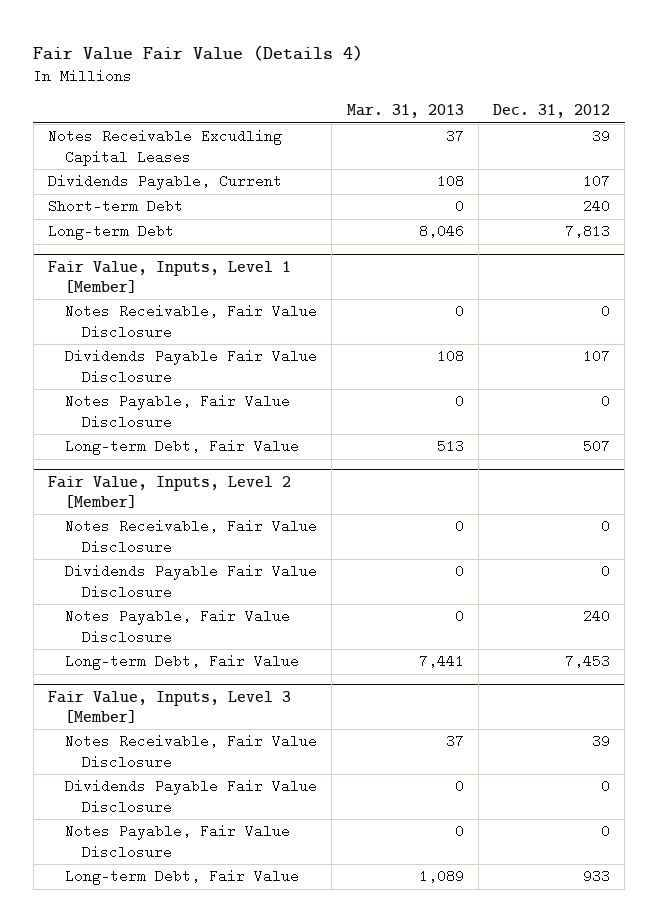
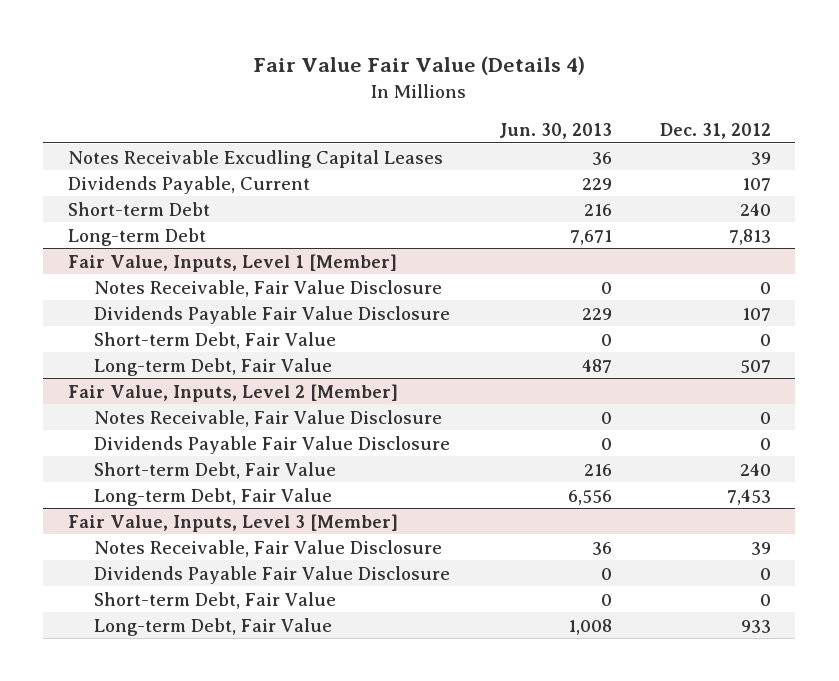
[346,104,464,119] Mar. 31, 2013 -> none
none -> [498,122,612,139] Jun. 30, 2013
[65,394,291,429] Notes Payable, Fair Value Disclosure -> none
none -> [94,331,337,349] Short-term Debt, Fair Value
[65,609,291,644] Notes Payable, Fair Value Disclosure -> none
none -> [94,461,337,479] Short-term Debt, Fair Value
[65,824,291,859] Notes Payable, Fair Value Disclosure -> none
none -> [94,591,337,609] Short-term Debt, Fair Value

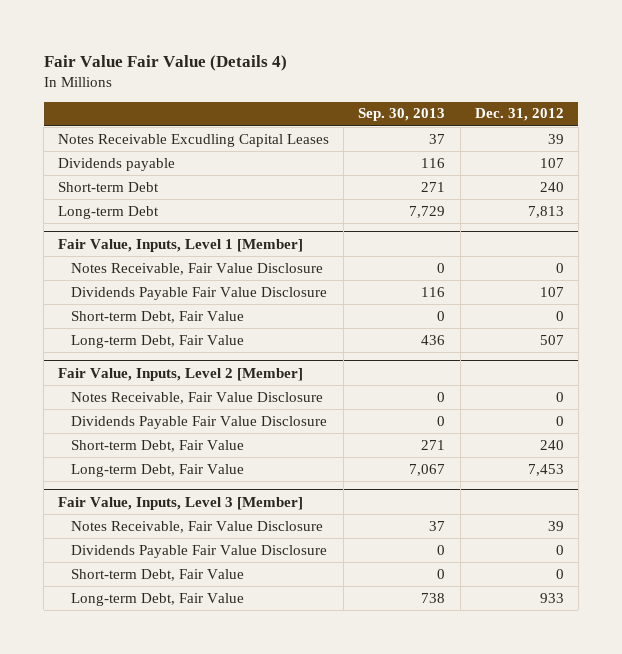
[498,122,612,139] Jun. 30, 2013 -> none
none -> [358,108,446,122] Sep. 30, 2013
[67,175,310,194] Dividends Payable, Current -> [58,157,176,171] Dividends payable

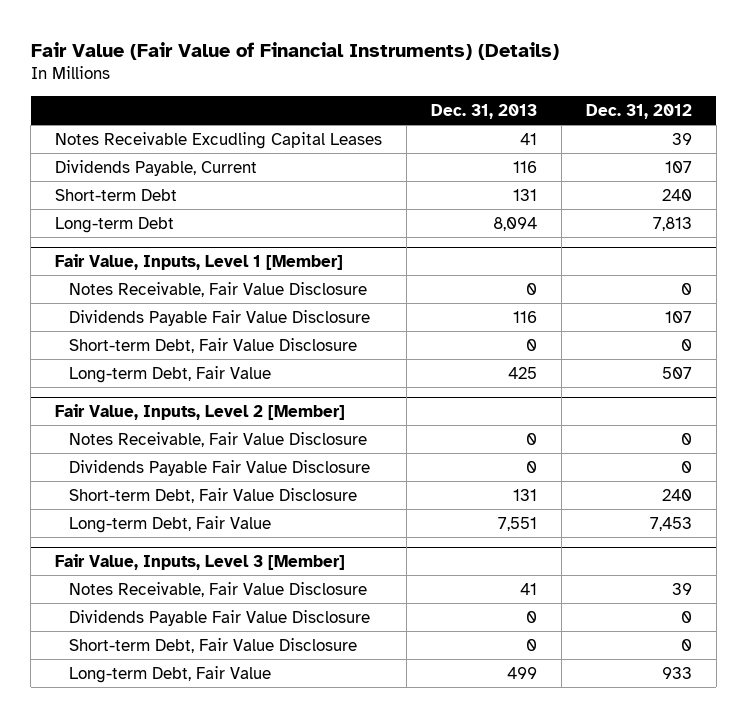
[43,54,287,71] Fair Value Fair Value (Details 4) -> [30,41,559,60] Fair Value (Fair Value of Financial Instruments) (Details)
[358,108,446,122] Sep. 30, 2013 -> none
none -> [430,103,537,119] Dec. 31, 2013
[58,157,176,171] Dividends payable -> [55,159,258,176] Dividends Payable, Current
[71,310,245,323] Short-term Debt, Fair Value -> [69,337,358,353] Short-term Debt, Fair Value Disclosure
[71,439,245,452] Short-term Debt, Fair Value -> [69,487,358,503] Short-term Debt, Fair Value Disclosure
[71,568,245,581] Short-term Debt, Fair Value -> [69,637,358,653] Short-term Debt, Fair Value Disclosure

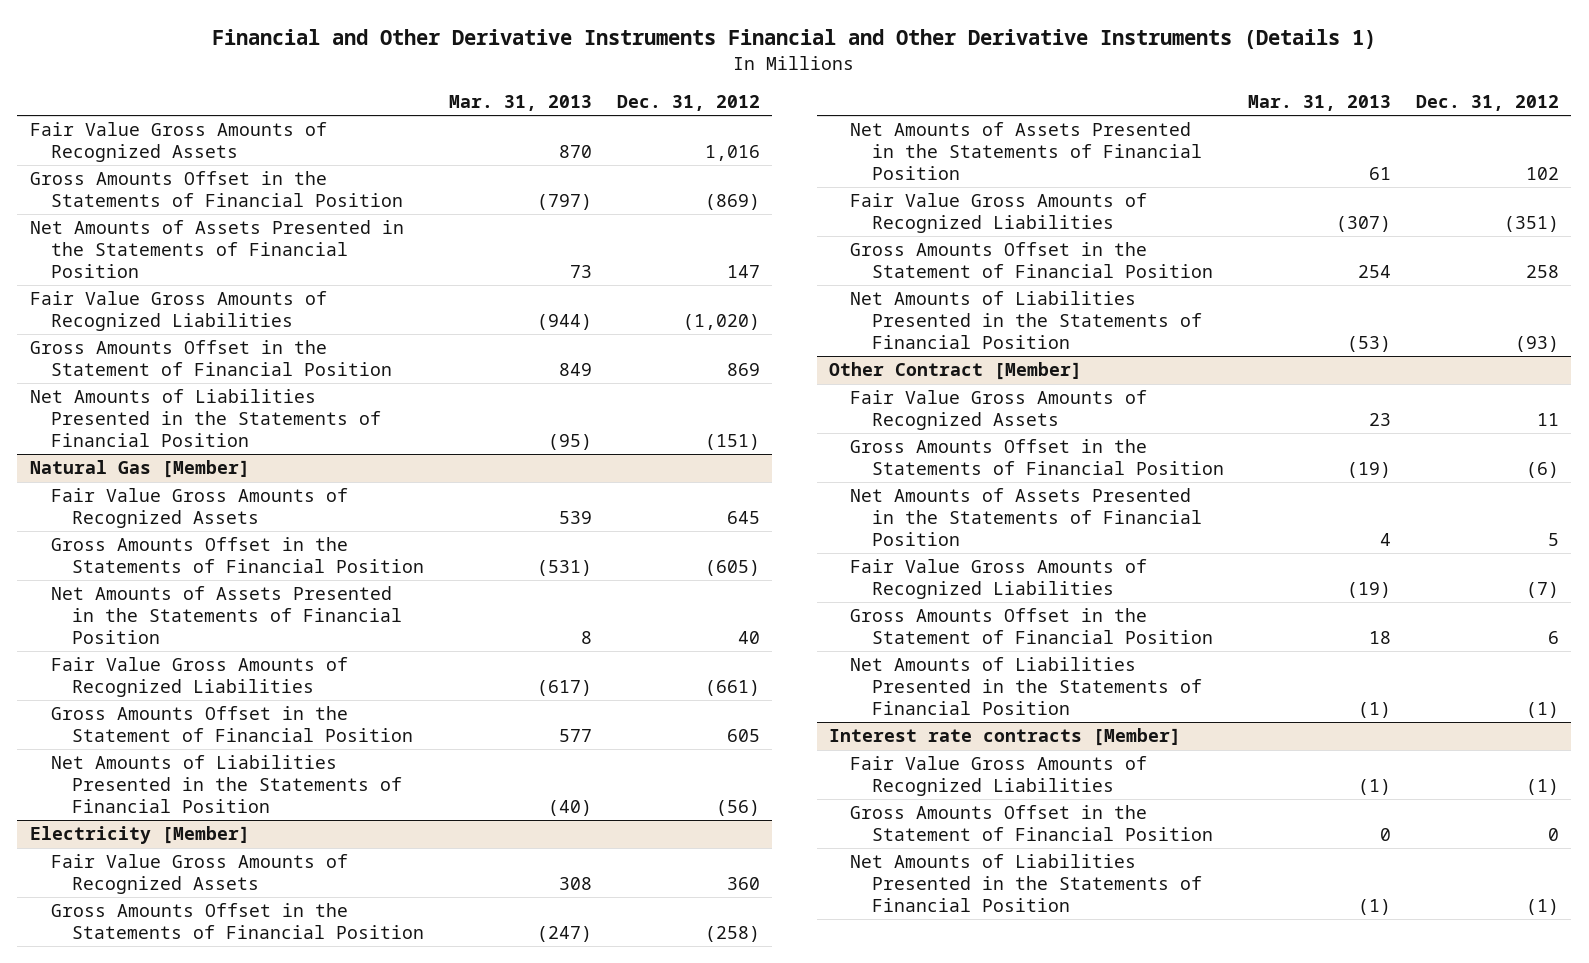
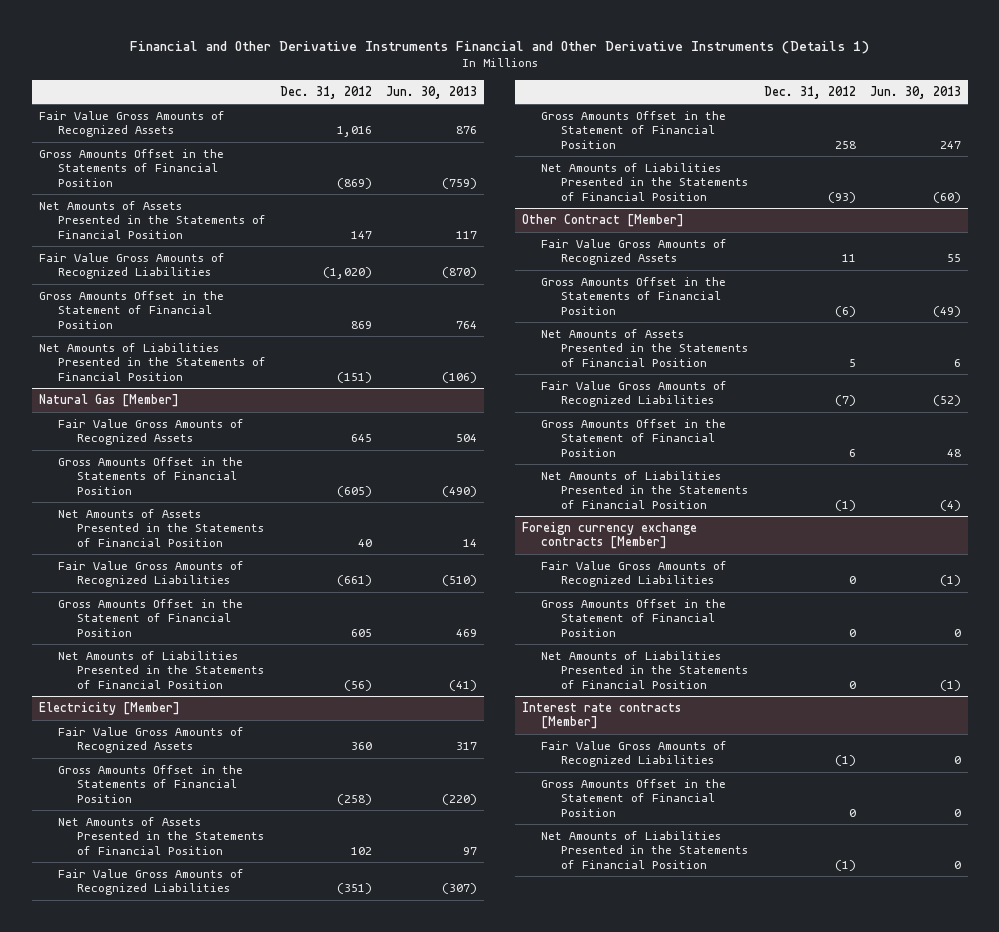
[449,94,593,111] Mar. 31, 2013 -> none
none -> [386,85,478,99] Jun. 30, 2013
none -> [522,522,698,550] Foreign currency exchange contracts [Member]
none -> [541,561,728,588] Fair Value Gross Amounts of Recognized Liabilities
none -> [541,599,727,637] Gross Amounts Offset in the Statement of Financial Position
none -> [541,651,748,689] Net Amounts of Liabilities Presented in the Statements of Financial Position

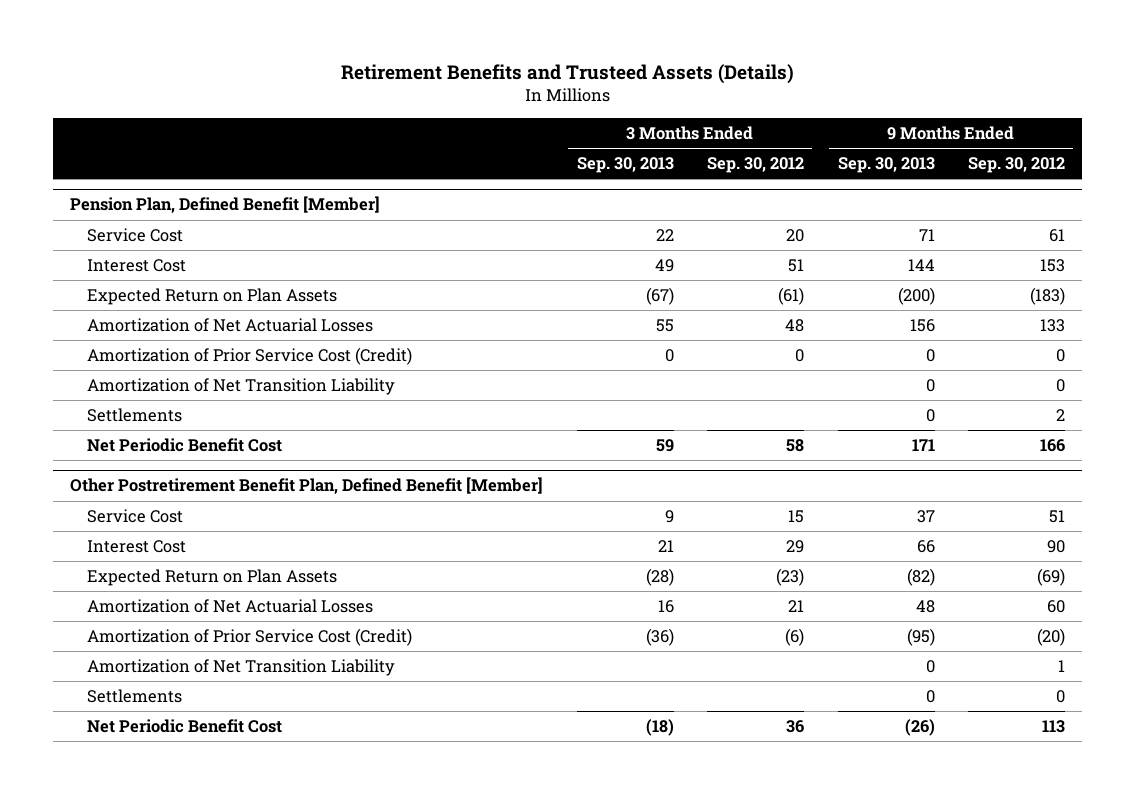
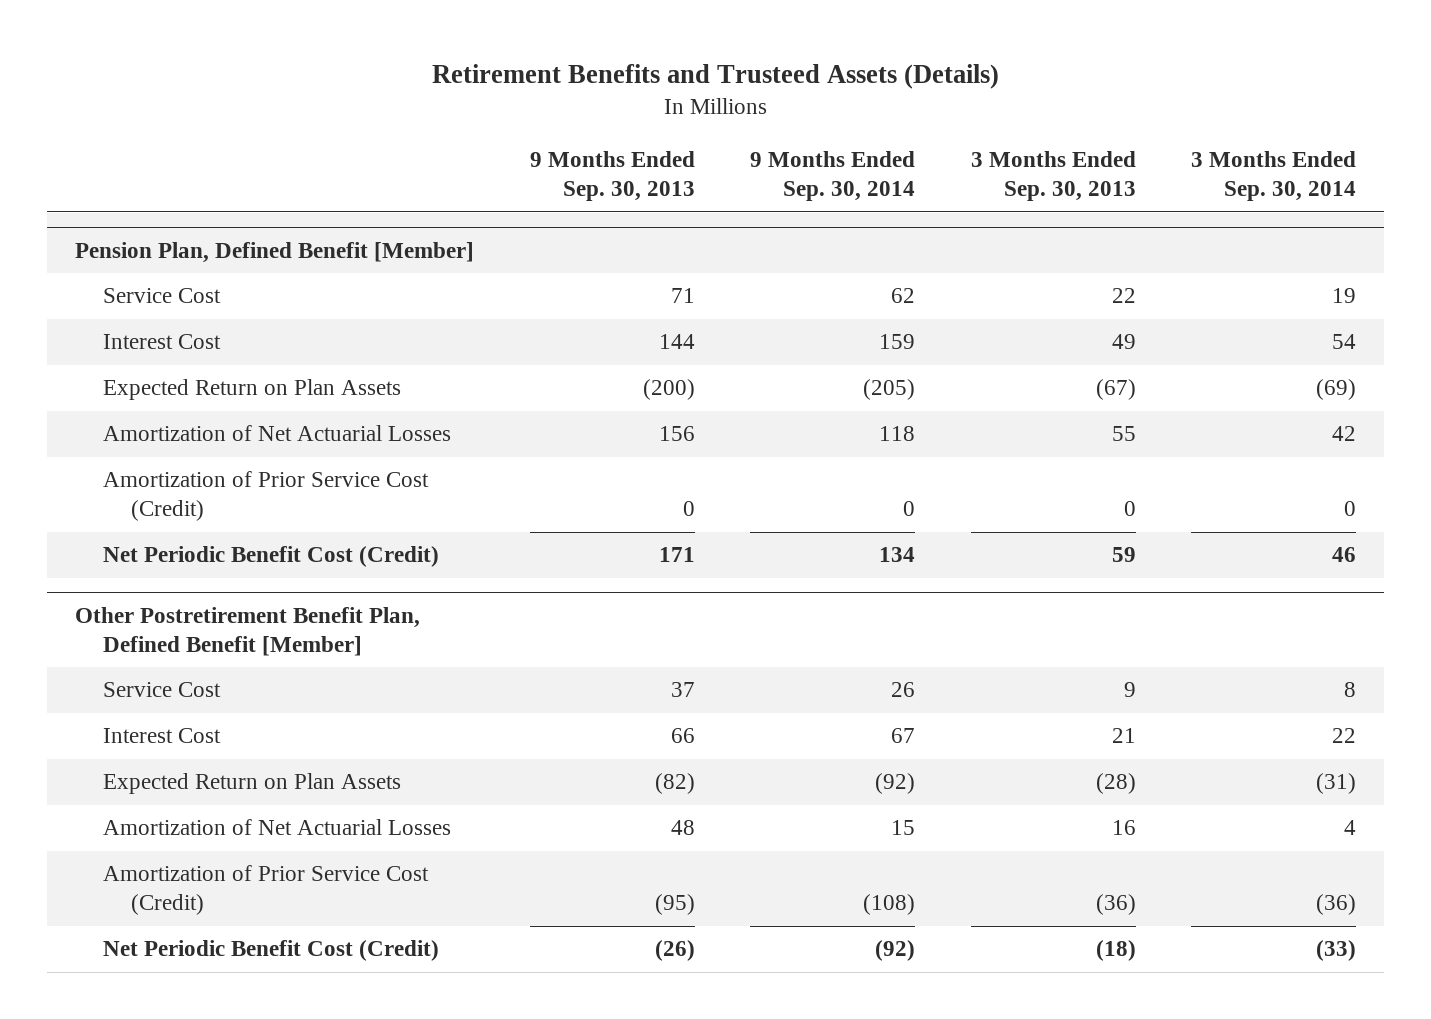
[707,157,805,174] Sep. 30, 2012 -> none
[967,157,1065,174] Sep. 30, 2012 -> none
none -> [750,151,916,202] 9 Months Ended Sep. 30, 2014
none -> [1191,151,1357,202] 3 Months Ended Sep. 30, 2014
[86,378,395,396] Amortization of Net Transition Liability -> none
[86,408,182,423] Settlements -> none
[86,438,282,453] Net Periodic Benefit Cost -> [102,546,439,568] Net Periodic Benefit Cost (Credit)
[86,659,395,677] Amortization of Net Transition Liability -> none
[86,689,182,704] Settlements -> none
[86,719,282,734] Net Periodic Benefit Cost -> [102,940,439,962] Net Periodic Benefit Cost (Credit)

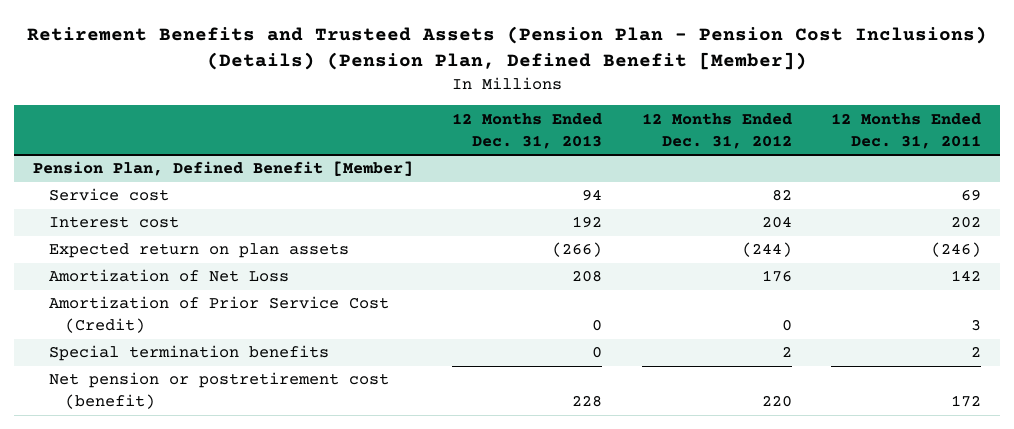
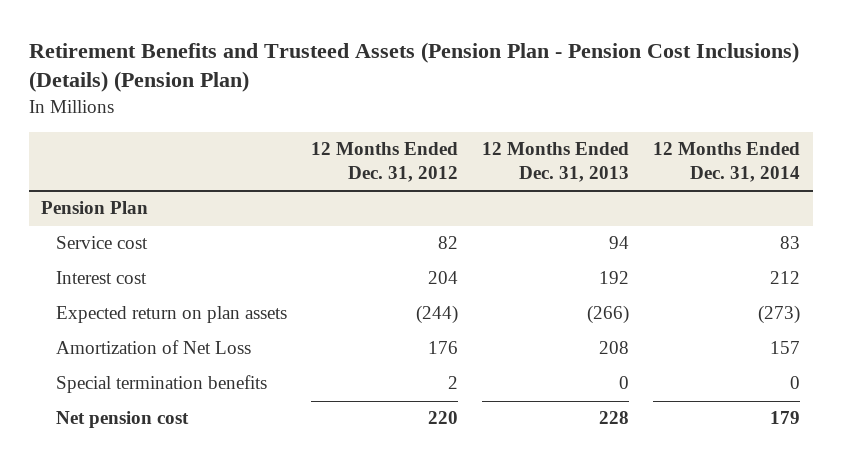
[26,25,987,70] Retirement Benefits and Trusteed Assets (Pension Plan - Pension Cost Inclusions) (Details) (Pension Plan, Defined Benefit [Member]) -> [28,42,799,93] Retirement Benefits and Trusteed Assets (Pension Plan - Pension Cost Inclusions) (Details) (Pension Plan)
[830,112,981,149] 12 Months Ended Dec. 31, 2011 -> none
none -> [653,142,801,182] 12 Months Ended Dec. 31, 2014
[33,161,414,177] Pension Plan, Defined Benefit [Member] -> none
none -> [40,201,148,215] Pension Plan
[48,296,389,334] Amortization of Prior Service Cost (Credit) -> none
[48,372,389,410] Net pension or postretirement cost (benefit) -> [55,411,189,429] Net pension cost

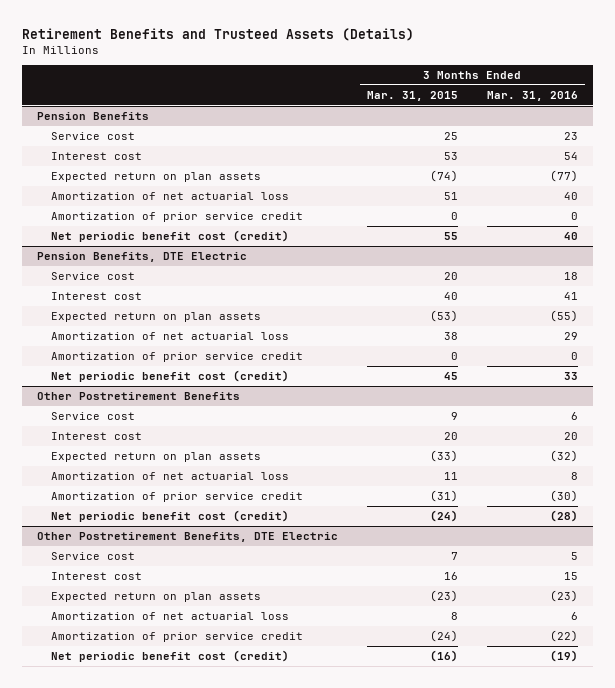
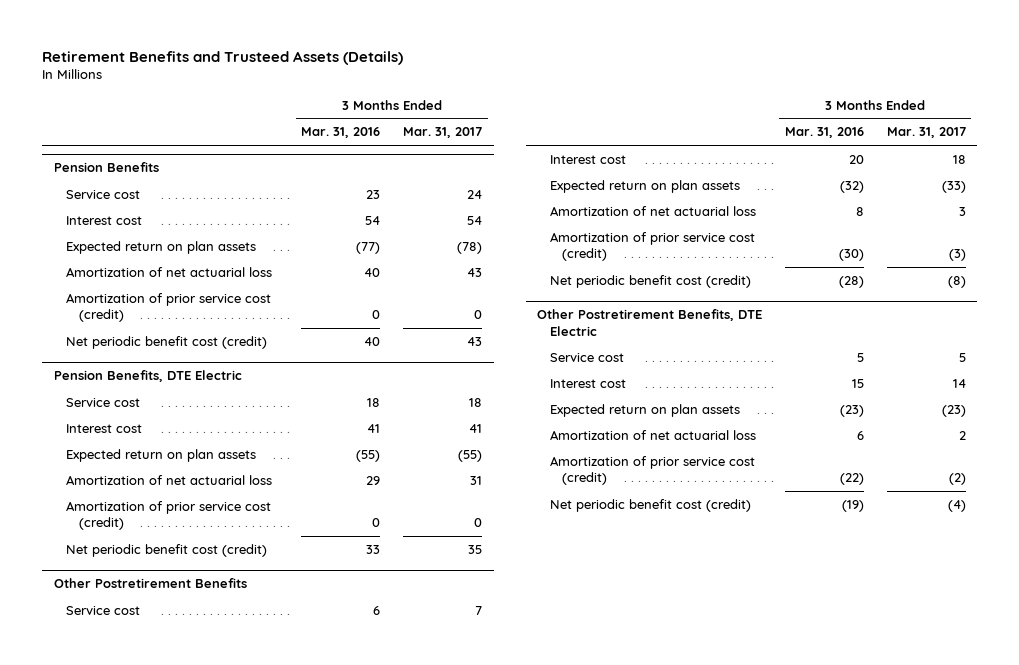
[366,90,458,101] Mar. 31, 2015 -> none
none -> [403,127,483,139] Mar. 31, 2017
[51,212,304,223] Amortization of prior service credit -> [66,292,272,323] Amortization of prior service cost (credit)
[51,352,304,363] Amortization of prior service credit -> [66,500,272,531] Amortization of prior service cost (credit)
[51,492,304,503] Amortization of prior service credit -> [549,231,755,262] Amortization of prior service cost (credit)
[51,632,304,643] Amortization of prior service credit -> [549,455,755,486] Amortization of prior service cost (credit)

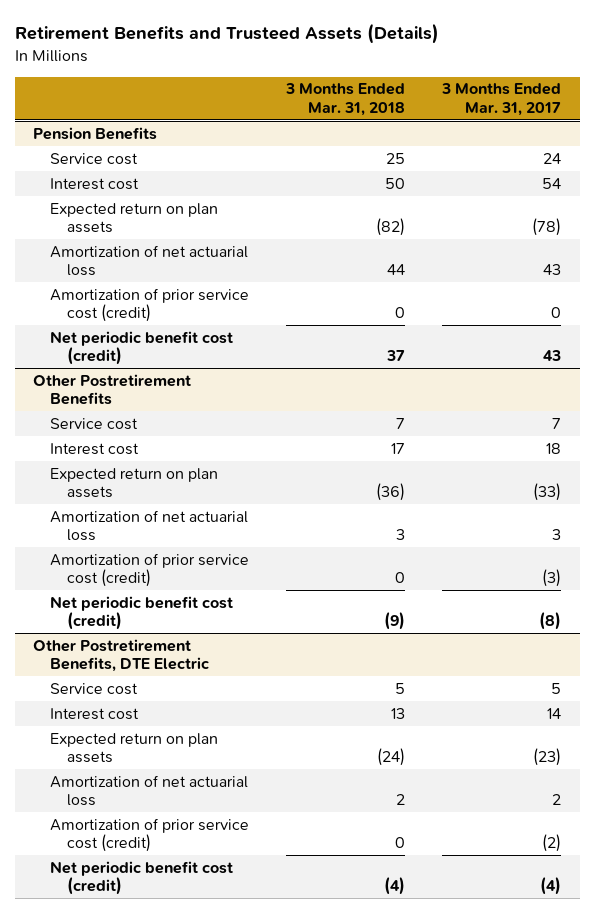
[301,127,381,139] Mar. 31, 2016 -> none
none -> [285,83,406,116] 3 Months Ended Mar. 31, 2018
[53,370,242,383] Pension Benefits, DTE Electric -> none
[66,397,141,407] Service cost -> none
[66,423,143,433] Interest cost -> none
[66,448,257,462] Expected return on plan assets -> none
[66,474,273,485] Amortization of net actuarial loss -> none
[66,500,272,531] Amortization of prior service cost (credit) -> none
[66,543,268,557] Net periodic benefit cost (credit) -> none

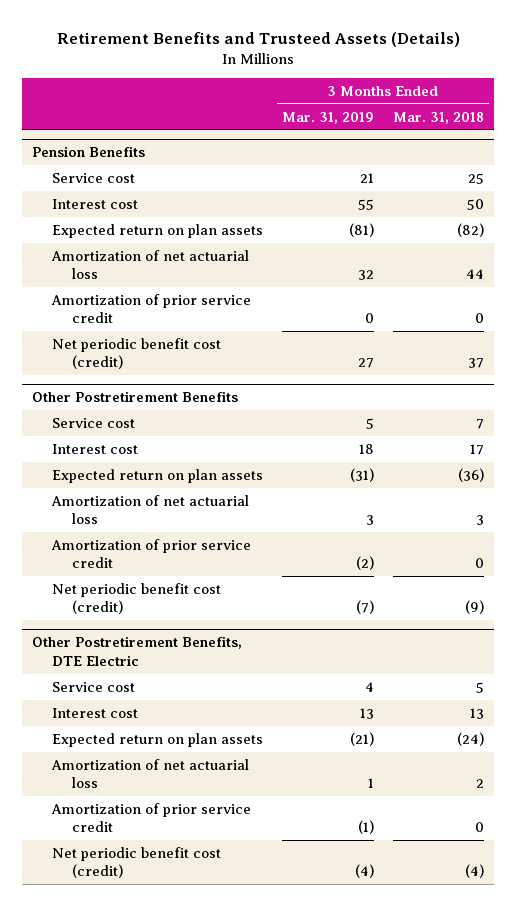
[441,83,562,116] 3 Months Ended Mar. 31, 2017 -> none
none -> [282,111,375,124] Mar. 31, 2019
[50,287,250,323] Amortization of prior service cost (credit) -> [50,293,251,324] Amortization of prior service credit
[50,552,250,588] Amortization of prior service cost (credit) -> [50,538,251,569] Amortization of prior service credit
[50,817,250,853] Amortization of prior service cost (credit) -> [50,802,251,833] Amortization of prior service credit

